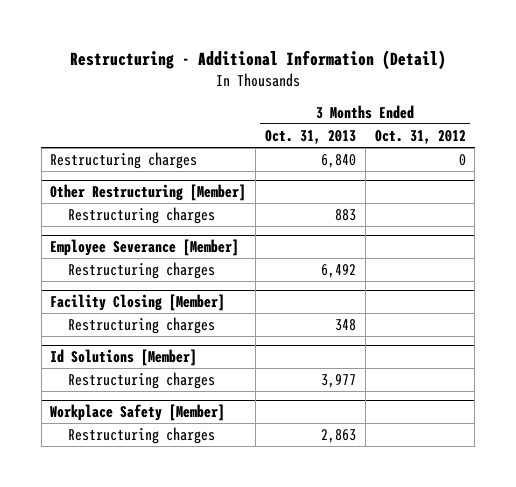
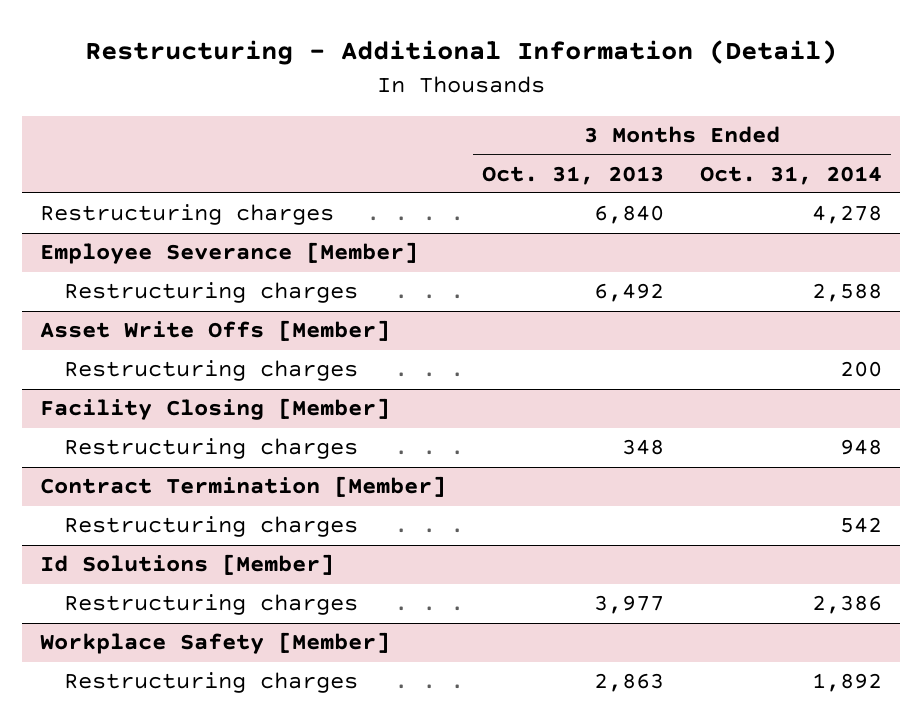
[374,129,466,144] Oct. 31, 2012 -> none
none -> [699,165,882,185] Oct. 31, 2014
[50,184,247,202] Other Restructuring [Member] -> none
[68,206,216,224] Restructuring charges -> none
none -> [39,320,390,342] Asset Write Offs [Member]
none -> [64,360,359,382] Restructuring charges
none -> [39,476,446,498] Contract Termination [Member]
none -> [64,516,359,538] Restructuring charges

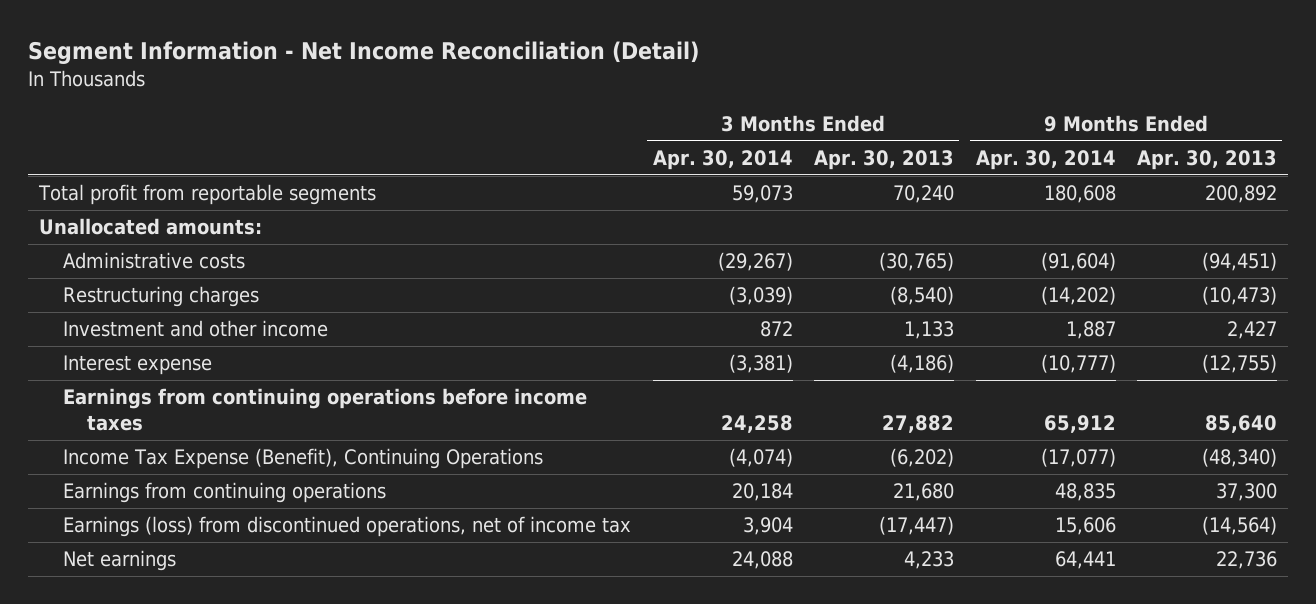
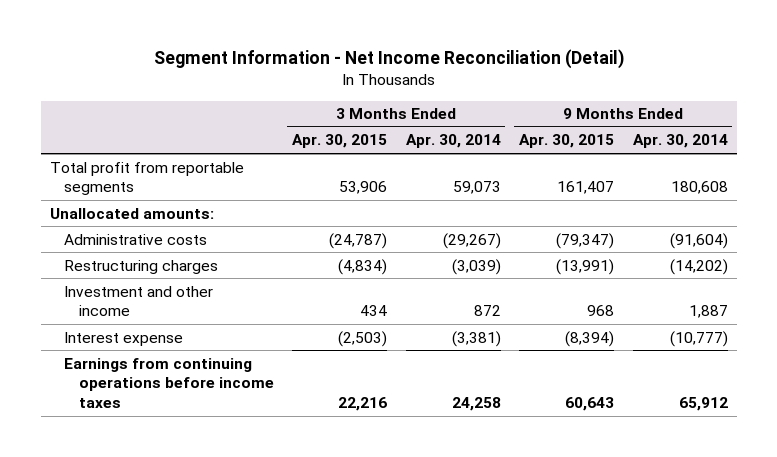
[814,150,955,171] Apr. 30, 2013 -> none
[1137,150,1278,171] Apr. 30, 2013 -> none
none -> [292,134,388,149] Apr. 30, 2015
none -> [519,134,615,149] Apr. 30, 2015
[63,448,544,470] Income Tax Expense (Benefit), Continuing Operations -> none
[63,482,387,504] Earnings from continuing operations -> none
[63,516,632,538] Earnings (loss) from discontinued operations, net of income tax -> none
[63,550,177,572] Net earnings -> none

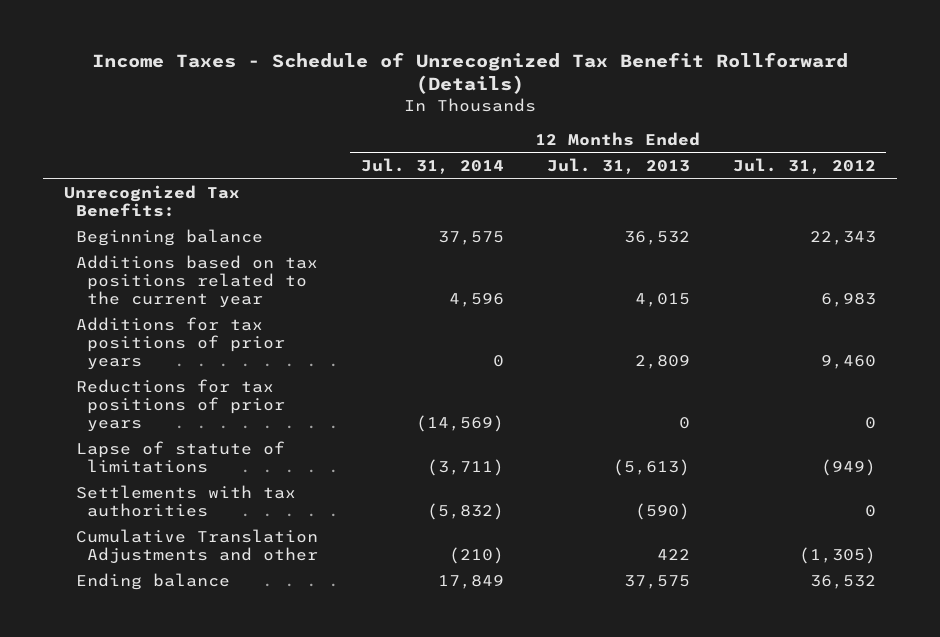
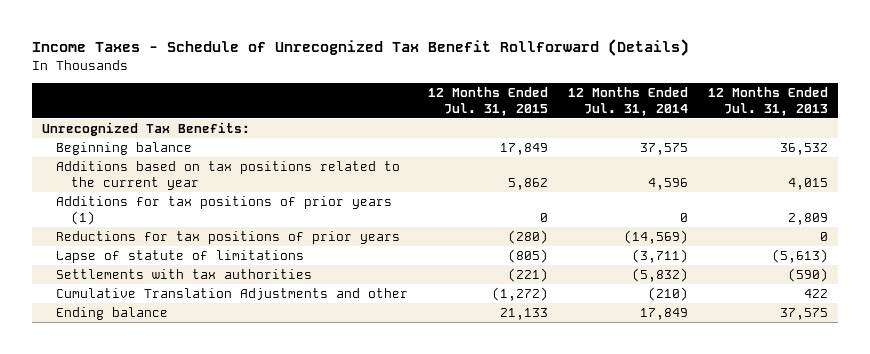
[732,158,876,175] Jul. 31, 2012 -> none
none -> [428,87,549,116] 12 Months Ended Jul. 31, 2015
[75,317,285,370] Additions for tax positions of prior years -> [56,196,393,225] Additions for tax positions of prior years (1)

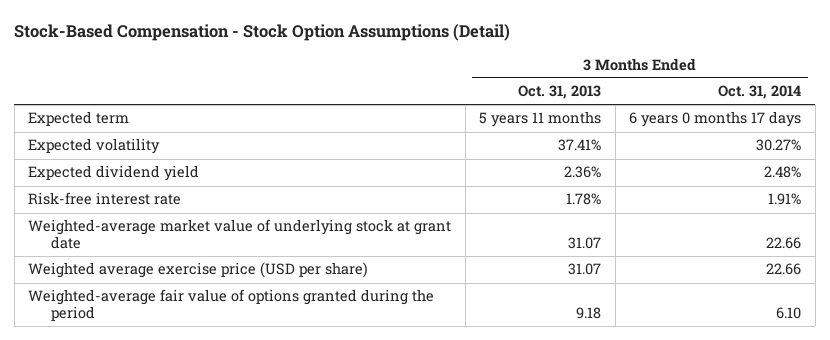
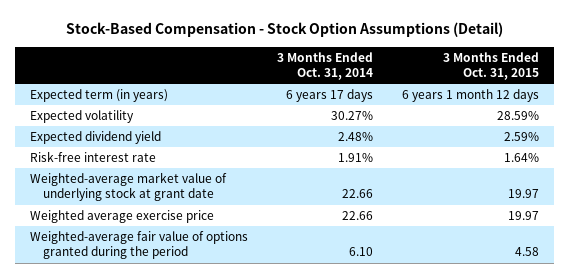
[518,85,602,100] Oct. 31, 2013 -> none
none -> [443,51,540,81] 3 Months Ended Oct. 31, 2015
[28,111,130,127] Expected term -> [29,89,168,103] Expected term (in years)
[629,111,802,128] 6 years 0 months 17 days -> [286,89,374,103] 6 years 17 days
[28,262,369,279] Weighted average exercise price (USD per share) -> [29,210,214,224] Weighted average exercise price

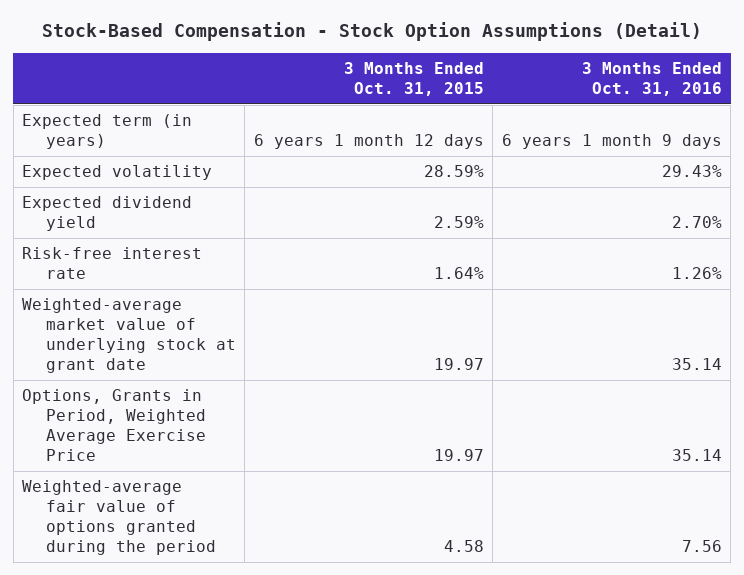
[277,51,374,81] 3 Months Ended Oct. 31, 2014 -> none
none -> [581,62,722,97] 3 Months Ended Oct. 31, 2016
[29,210,214,224] Weighted average exercise price -> [22,389,206,461] Options, Grants in Period, Weighted Average Exercise Price

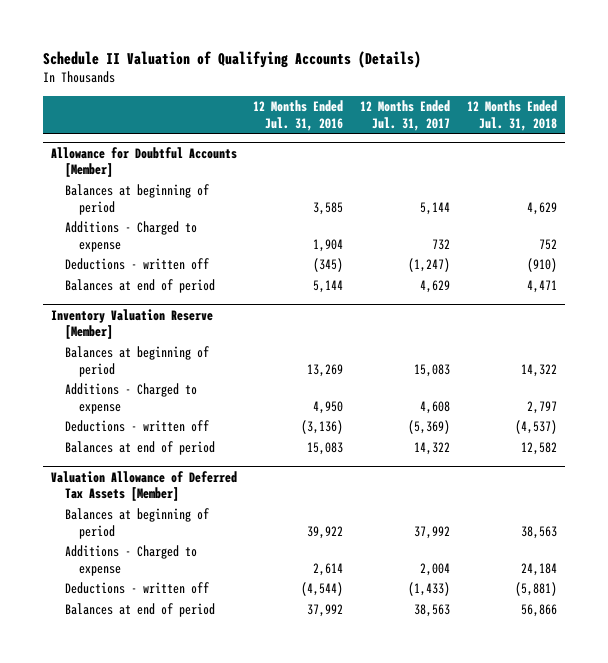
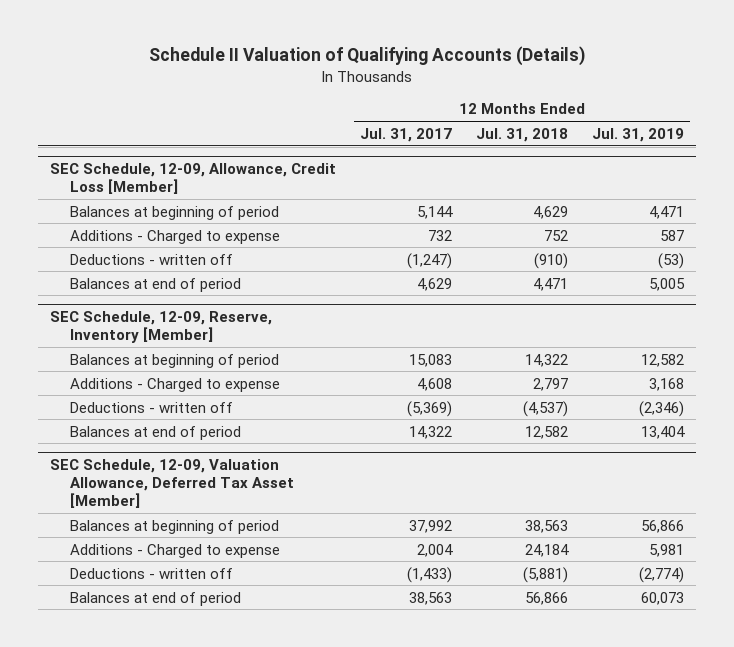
[253,99,344,131] 12 Months Ended Jul. 31, 2016 -> none
none -> [592,127,685,142] Jul. 31, 2019
[50,146,237,178] Allowance for Doubtful Accounts [Member] -> none
none -> [50,162,337,194] SEC Schedule, 12-09, Allowance, Credit Loss [Member]
[50,308,213,340] Inventory Valuation Reserve [Member] -> [50,310,273,343] SEC Schedule, 12-09, Reserve, Inventory [Member]
[50,470,237,502] Valuation Allowance of Deferred Tax Assets [Member] -> [50,458,294,508] SEC Schedule, 12-09, Valuation Allowance, Deferred Tax Asset [Member]

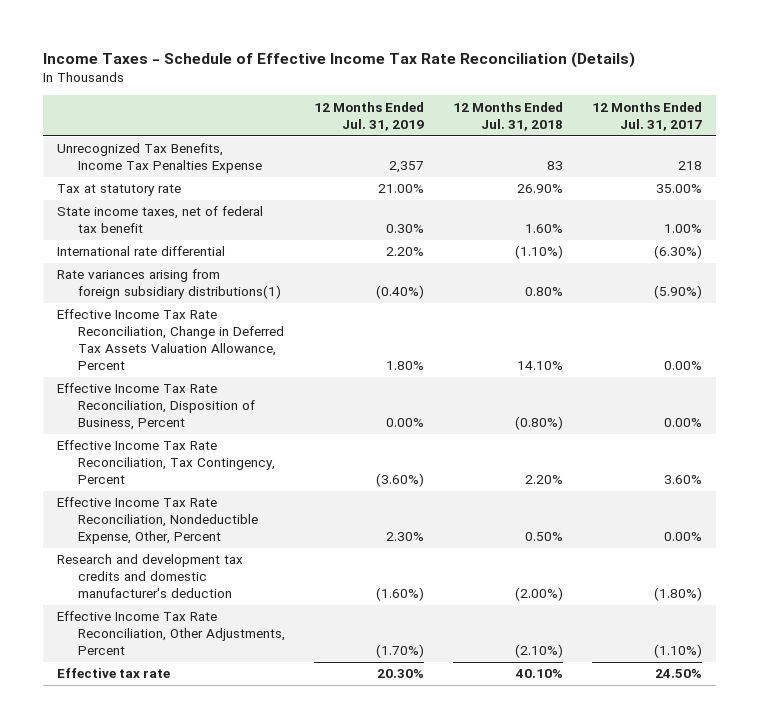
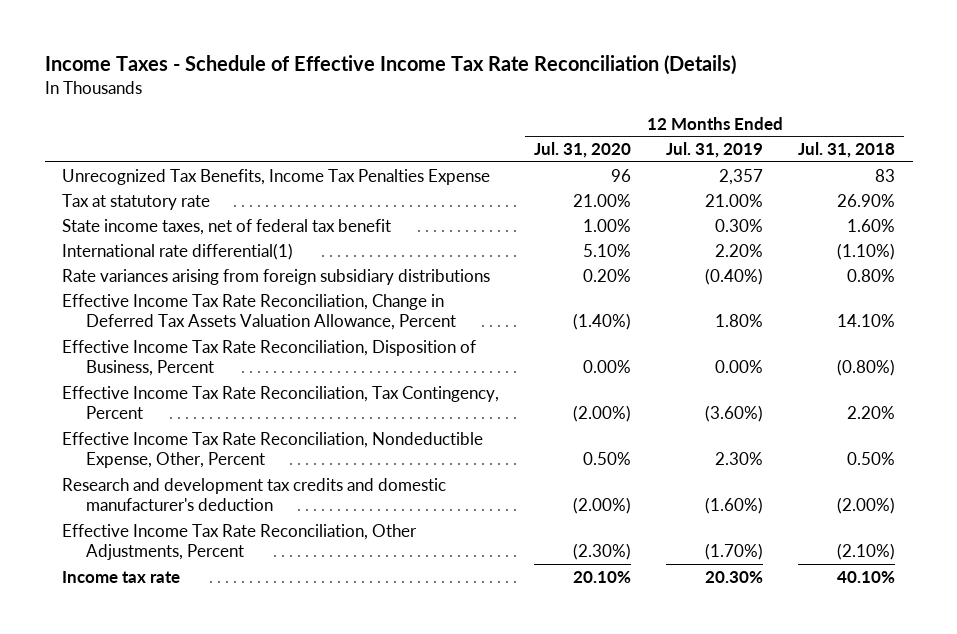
[591,101,702,131] 12 Months Ended Jul. 31, 2017 -> none
none -> [534,142,632,159] Jul. 31, 2020
[57,246,226,257] International rate differential -> [62,242,294,260] International rate differential(1)
[57,269,281,300] Rate variances arising from foreign subsidiary distributions(1) -> [62,268,491,285] Rate variances arising from foreign subsidiary distributions
[57,668,171,679] Effective tax rate -> [62,570,181,583] Income tax rate

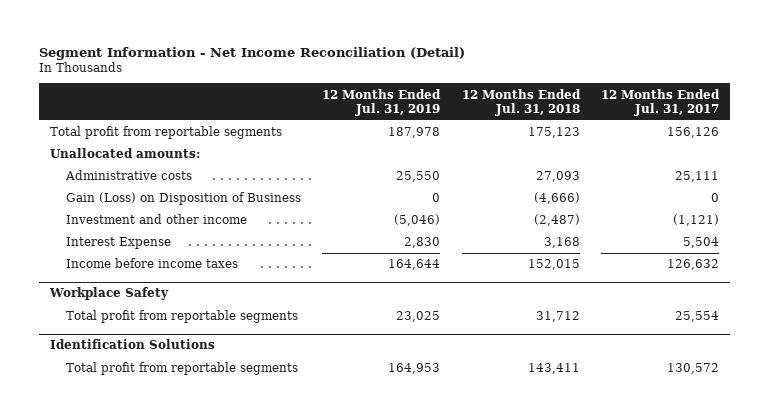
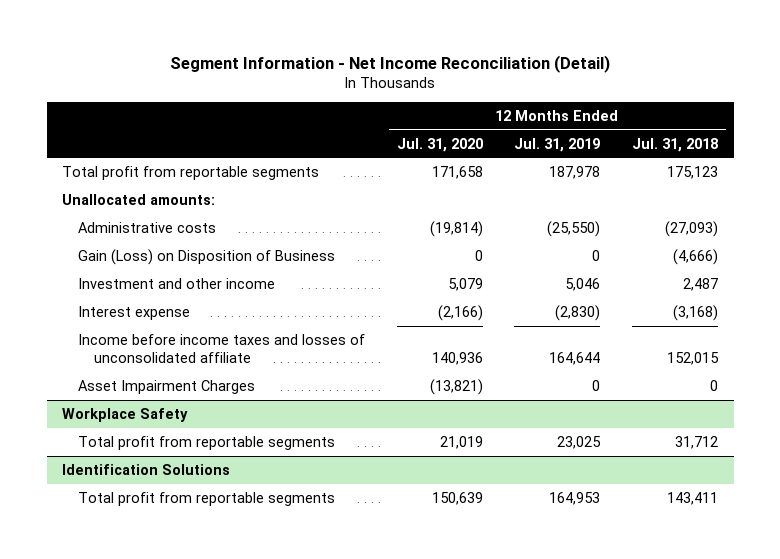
[601,88,721,116] 12 Months Ended Jul. 31, 2017 -> none
none -> [396,137,483,152] Jul. 31, 2020
[396,171,441,183] 25,550 -> [547,220,601,237] (25,550)
[535,171,580,183] 27,093 -> [664,220,718,237] (27,093)
[394,214,441,227] (5,046) -> [565,277,601,291] 5,046
[533,214,580,227] (2,487) -> [682,277,718,291] 2,487
[66,237,172,250] Interest Expense -> [78,305,191,320] Interest expense
[404,237,441,249] 2,830 -> [555,304,601,321] (2,830)
[543,237,580,249] 3,168 -> [672,304,718,321] (3,168)
[66,258,239,269] Income before income taxes -> [78,333,366,364] Income before income taxes and losses of unconsolidated affiliate
none -> [78,379,256,394] Asset Impairment Charges

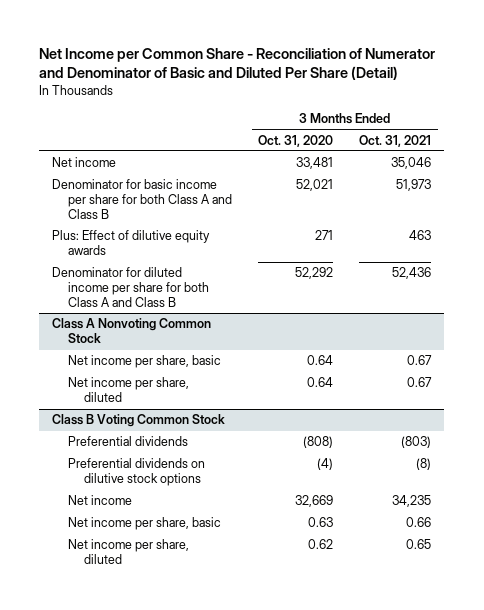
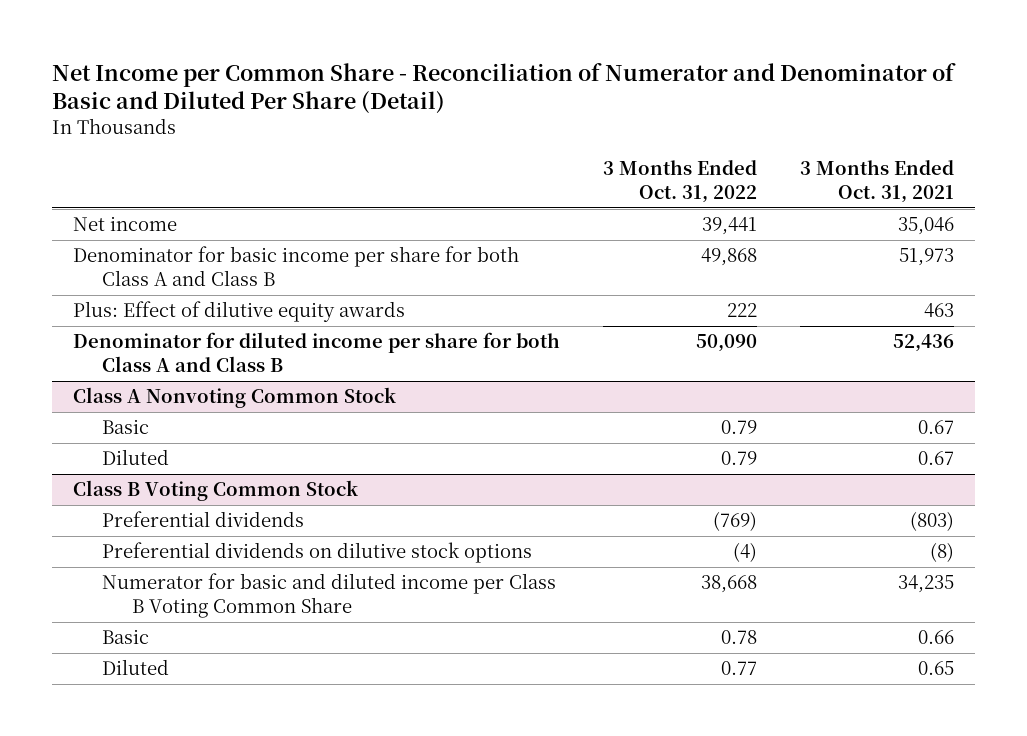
[258,134,334,147] Oct. 31, 2020 -> none
none -> [603,160,758,203] 3 Months Ended Oct. 31, 2022
[68,355,222,369] Net income per share, basic -> [102,419,150,435] Basic
[68,377,190,403] Net income per share, diluted -> [102,449,170,466] Diluted
[68,495,133,506] Net income -> [102,573,557,619] Numerator for basic and diluted income per Class B Voting Common Share
[68,517,222,531] Net income per share, basic -> [102,629,150,645] Basic
[68,539,190,565] Net income per share, diluted -> [102,659,170,676] Diluted

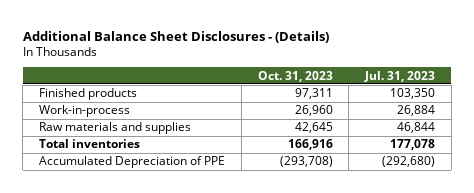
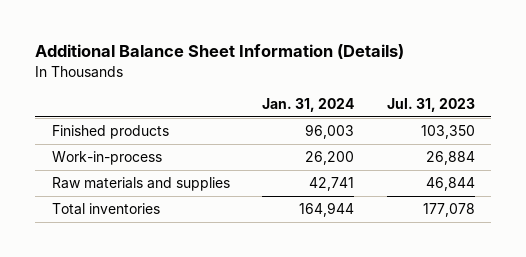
[22,30,329,43] Additional Balance Sheet Disclosures - (Details) -> [35,44,405,60] Additional Balance Sheet Information (Details)
[257,70,333,82] Oct. 31, 2023 -> none
none -> [262,97,355,112] Jan. 31, 2024
[39,156,226,169] Accumulated Depreciation of PPE -> none

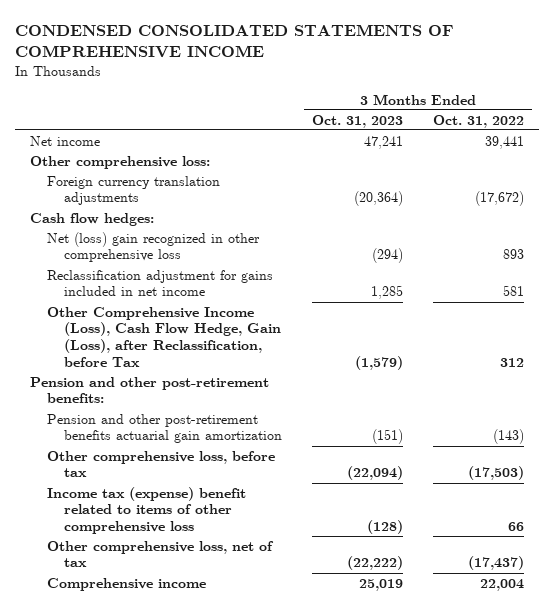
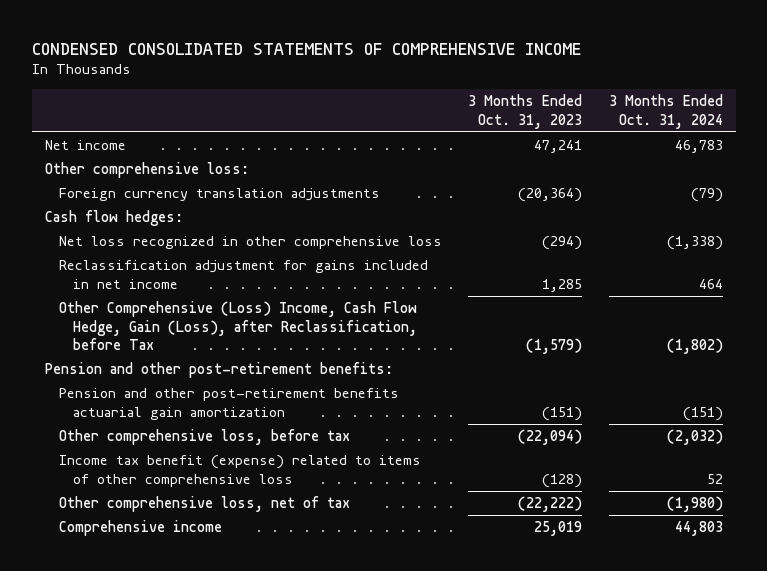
[432,114,524,128] Oct. 31, 2022 -> none
none -> [608,94,723,129] 3 Months Ended Oct. 31, 2024
[46,231,260,263] Net (loss) gain recognized in other comprehensive loss -> [59,236,443,250] Net loss recognized in other comprehensive loss
[46,306,281,367] Other Comprehensive Income (Loss), Cash Flow Hedge, Gain (Loss), after Reclassification, before Tax -> [59,301,418,351] Other Comprehensive (Loss) Income, Cash Flow Hedge, Gain (Loss), after Reclassification, before Tax
[46,486,246,535] Income tax (expense) benefit related to items of other comprehensive loss -> [59,455,422,487] Income tax benefit (expense) related to items of other comprehensive loss

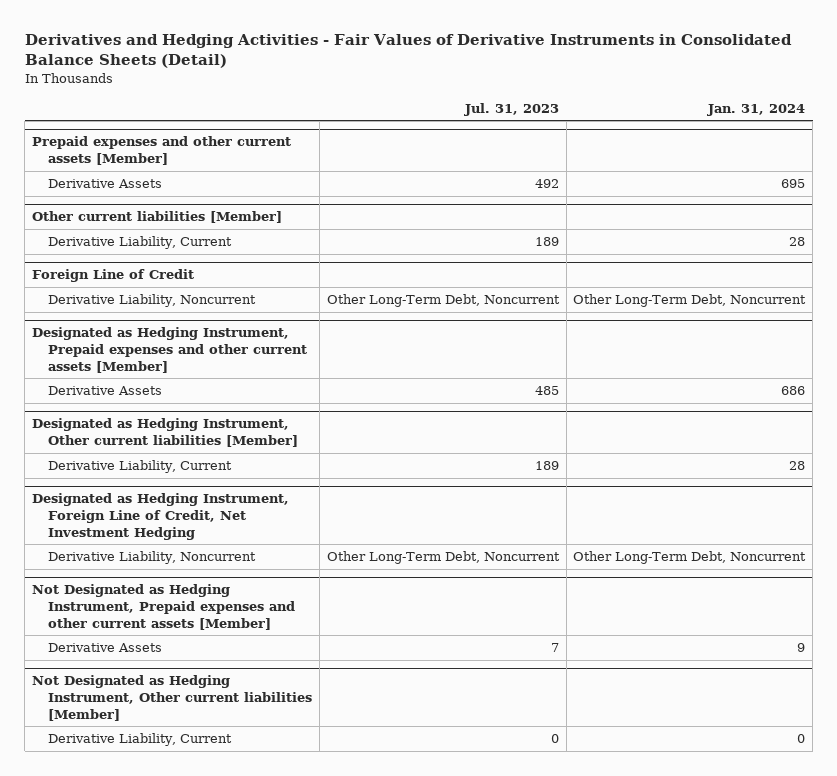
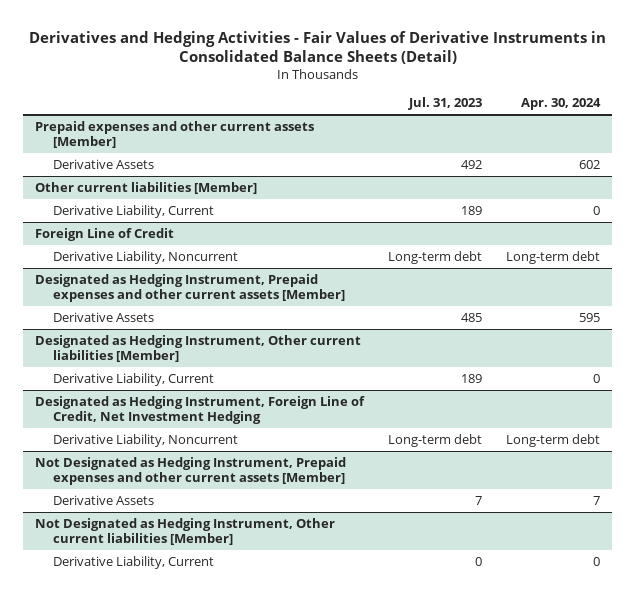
[707,103,806,116] Jan. 31, 2024 -> none
none -> [521,98,602,111] Apr. 30, 2024
[326,294,560,308] Other Long-Term Debt, Noncurrent -> [388,250,483,264] Long-term debt
[326,551,560,565] Other Long-Term Debt, Noncurrent -> [388,433,483,447] Long-term debt

